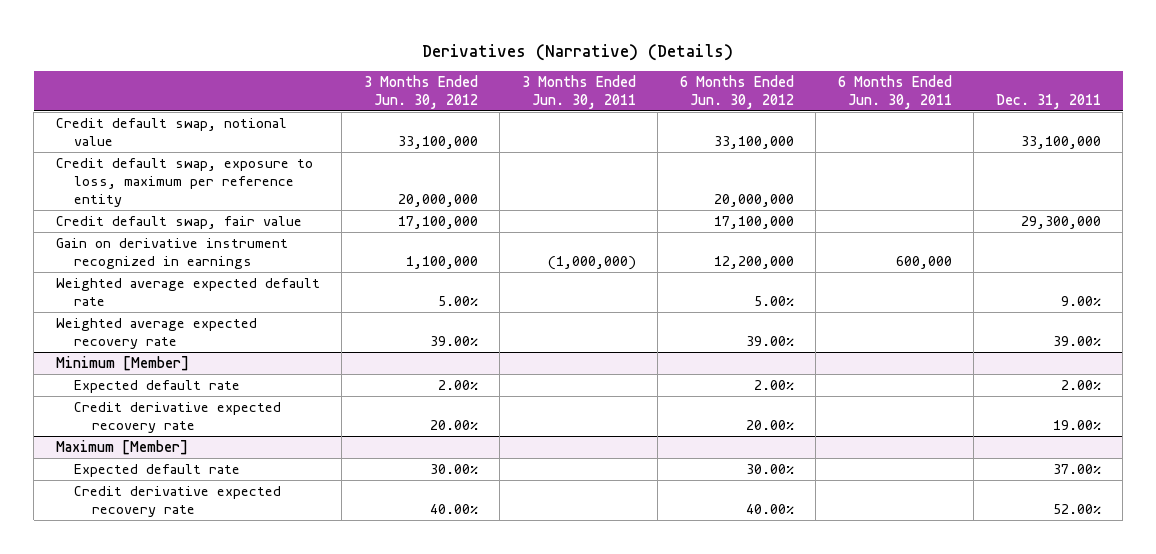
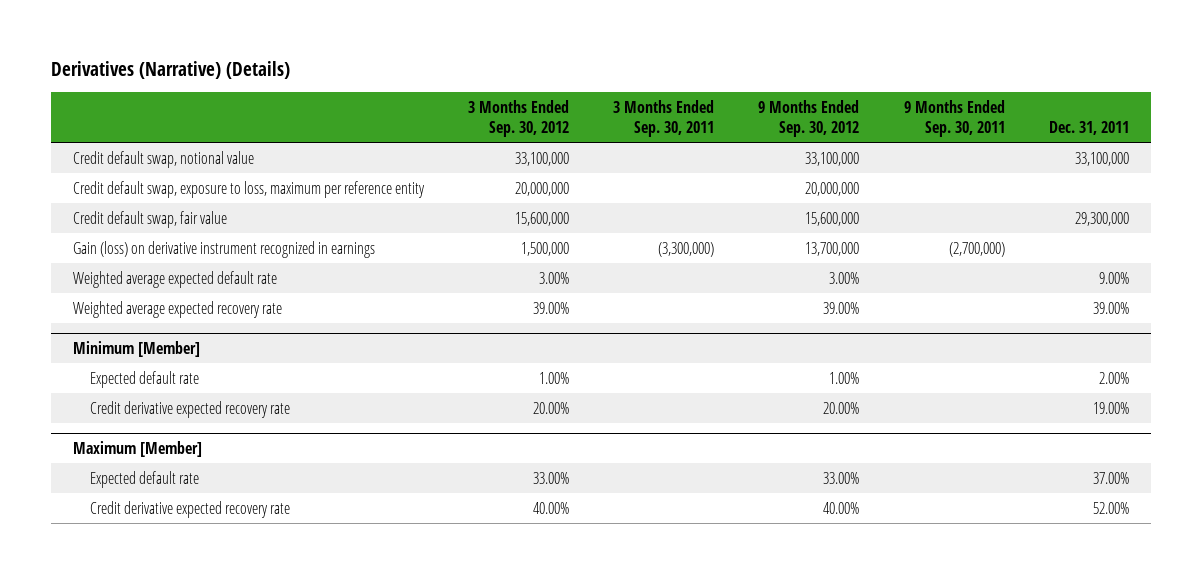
[363,75,478,110] 3 Months Ended Jun. 30, 2012 -> none
[521,75,636,110] 3 Months Ended Jun. 30, 2011 -> none
[679,75,794,110] 6 Months Ended Jun. 30, 2012 -> none
[837,75,952,110] 6 Months Ended Jun. 30, 2011 -> none
none -> [468,99,570,138] 3 Months Ended Sep. 30, 2012
none -> [613,99,715,138] 3 Months Ended Sep. 30, 2011
none -> [758,99,860,138] 9 Months Ended Sep. 30, 2012
none -> [903,99,1005,138] 9 Months Ended Sep. 30, 2011
[55,237,288,269] Gain on derivative instrument recognized in earnings -> [72,240,375,258] Gain (loss) on derivative instrument recognized in earnings

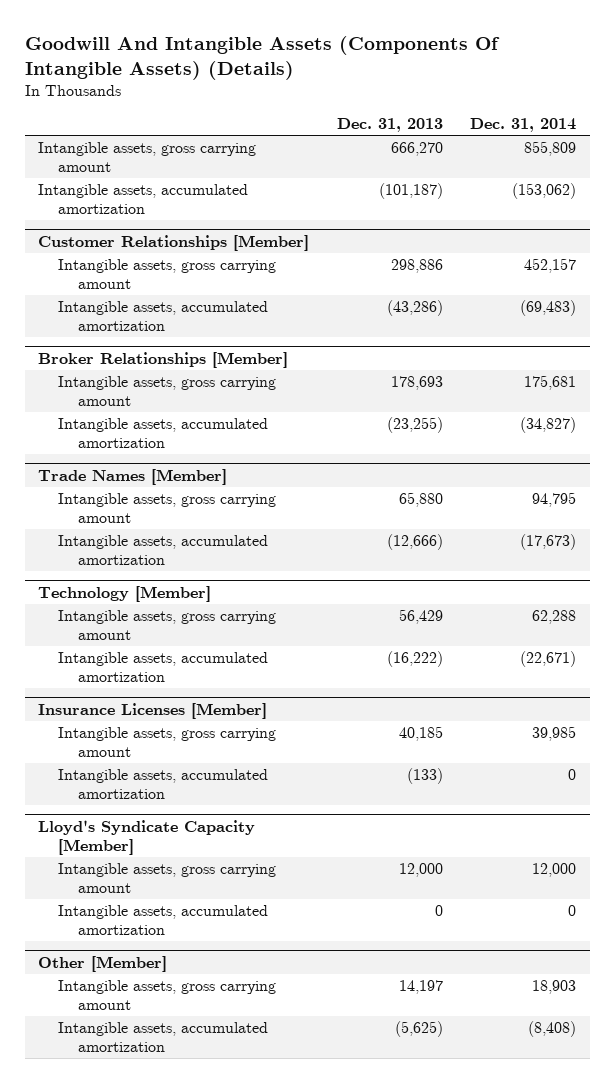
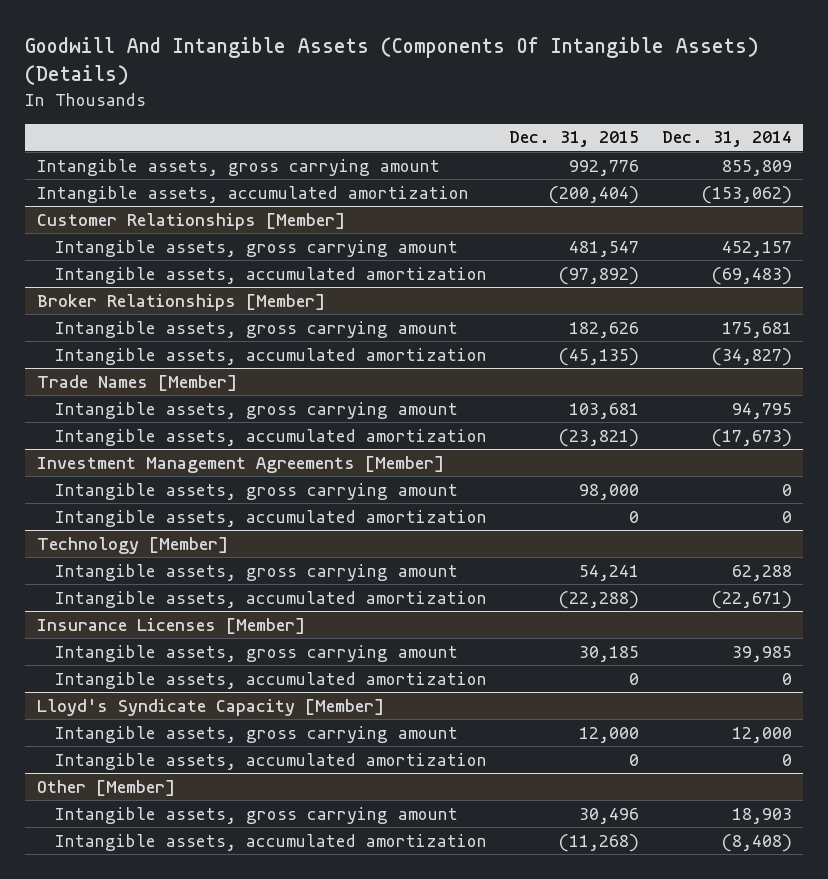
[336,118,443,133] Dec. 31, 2013 -> none
none -> [509,131,640,148] Dec. 31, 2015
none -> [36,455,444,473] Investment Management Agreements [Member]
none -> [54,482,458,500] Intangible assets, gross carrying amount
none -> [54,509,487,527] Intangible assets, accumulated amortization

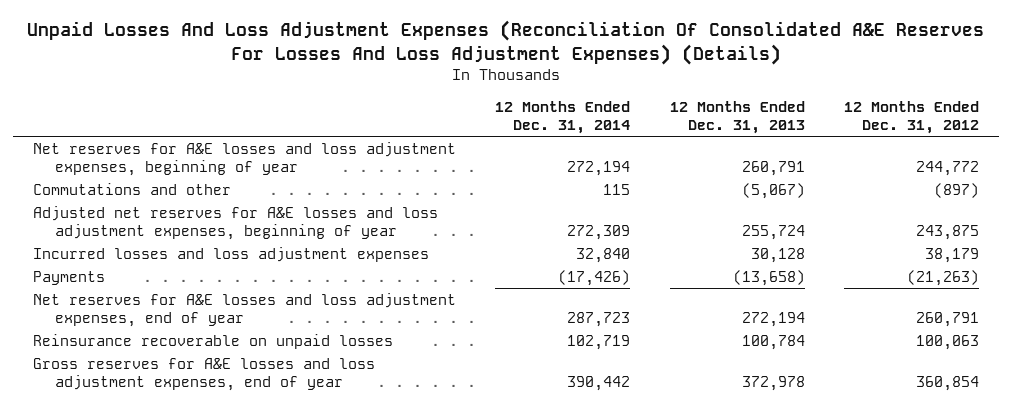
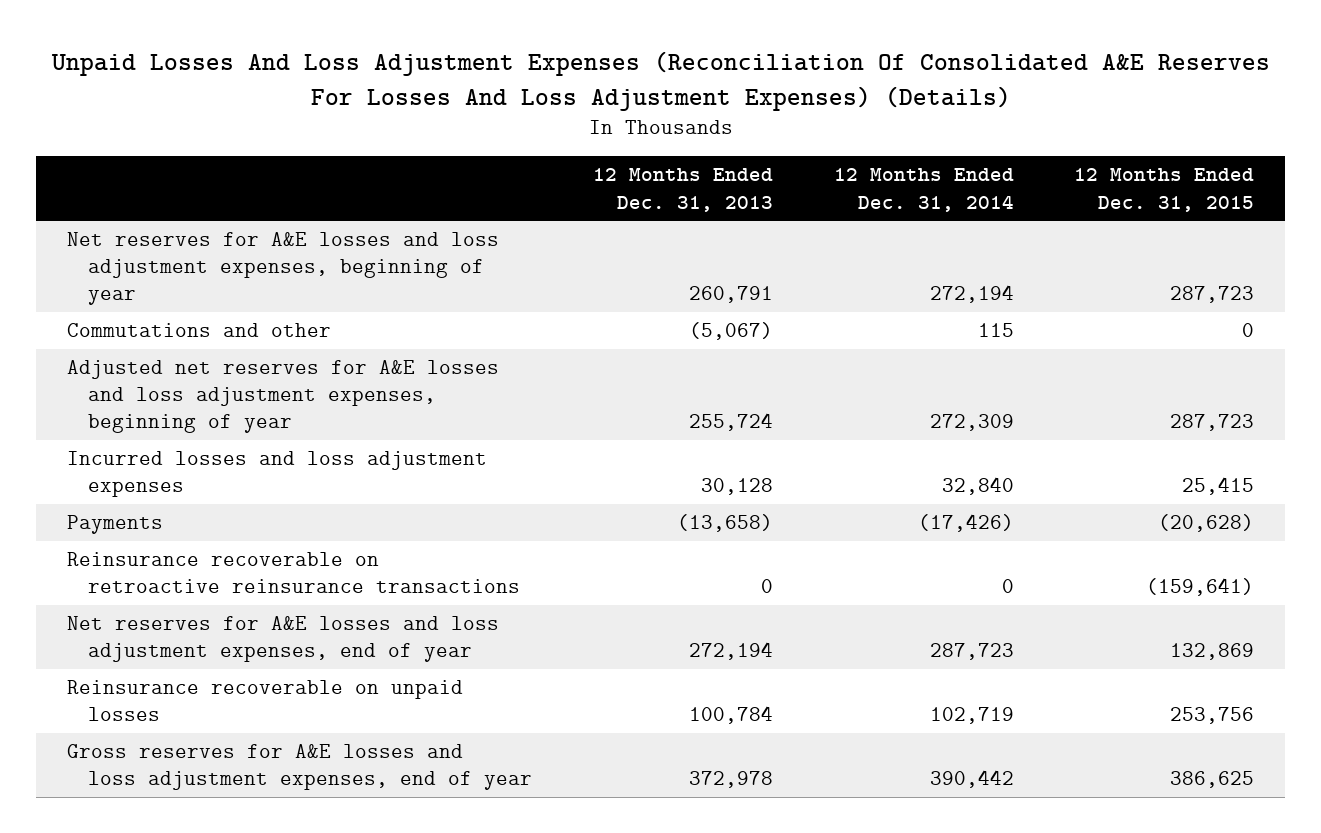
[844,100,980,135] 12 Months Ended Dec. 31, 2012 -> none
none -> [1074,168,1255,212] 12 Months Ended Dec. 31, 2015
none -> [66,552,521,594] Reinsurance recoverable on retroactive reinsurance transactions

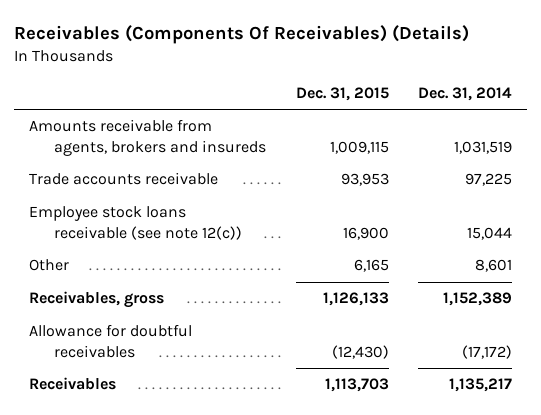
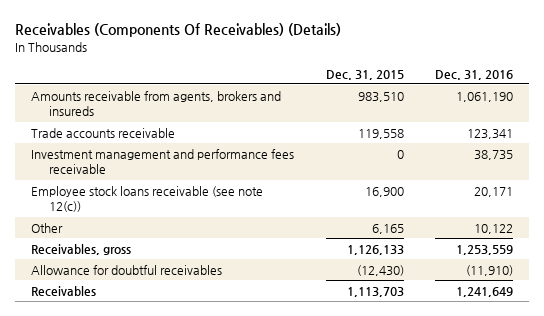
[418,86,513,101] Dec. 31, 2014 -> none
none -> [435,69,514,80] Dec. 31, 2016
[329,140,389,154] 1,009,115 -> [357,91,404,102] 983,510
[340,173,389,187] 93,953 -> [357,128,404,139] 119,558
none -> [31,148,295,175] Investment management and performance fees receivable

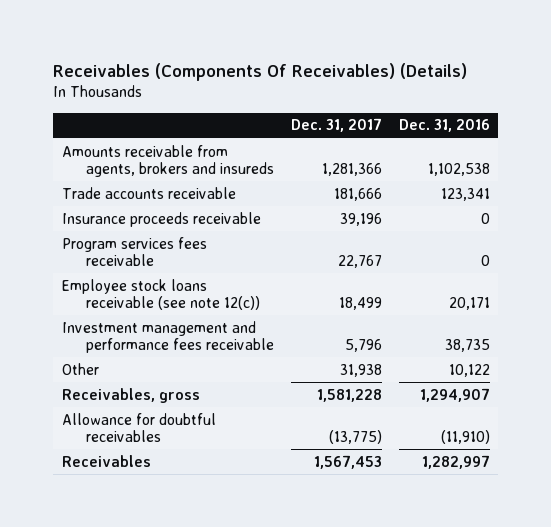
[325,69,404,80] Dec. 31, 2015 -> none
none -> [290,118,382,133] Dec. 31, 2017
[456,91,514,102] 1,061,190 -> [427,163,490,177] 1,102,538
none -> [61,211,261,227] Insurance proceeds receivable
none -> [61,236,207,267] Program services fees receivable
[31,148,295,175] Investment management and performance fees receivable -> [61,320,274,354] Investment management and performance fees receivable
[456,244,514,255] 1,253,559 -> [419,387,490,402] 1,294,907
[456,286,514,297] 1,241,649 -> [421,454,490,469] 1,282,997

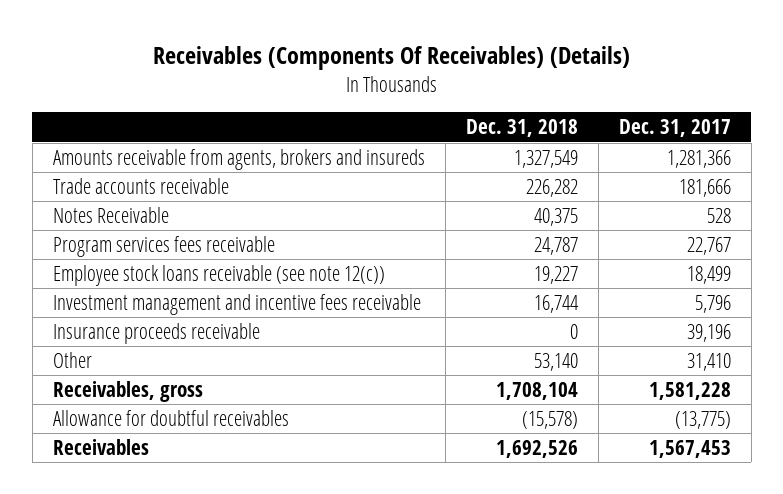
[398,119,490,133] Dec. 31, 2016 -> none
none -> [465,119,578,138] Dec. 31, 2018
none -> [52,206,169,223] Notes Receivable
[61,320,274,354] Investment management and performance fees receivable -> [52,293,421,315] Investment management and incentive fees receivable
[61,211,261,227] Insurance proceeds receivable -> [52,322,260,344] Insurance proceeds receivable
[339,363,382,377] 31,938 -> [686,352,731,371] 31,410

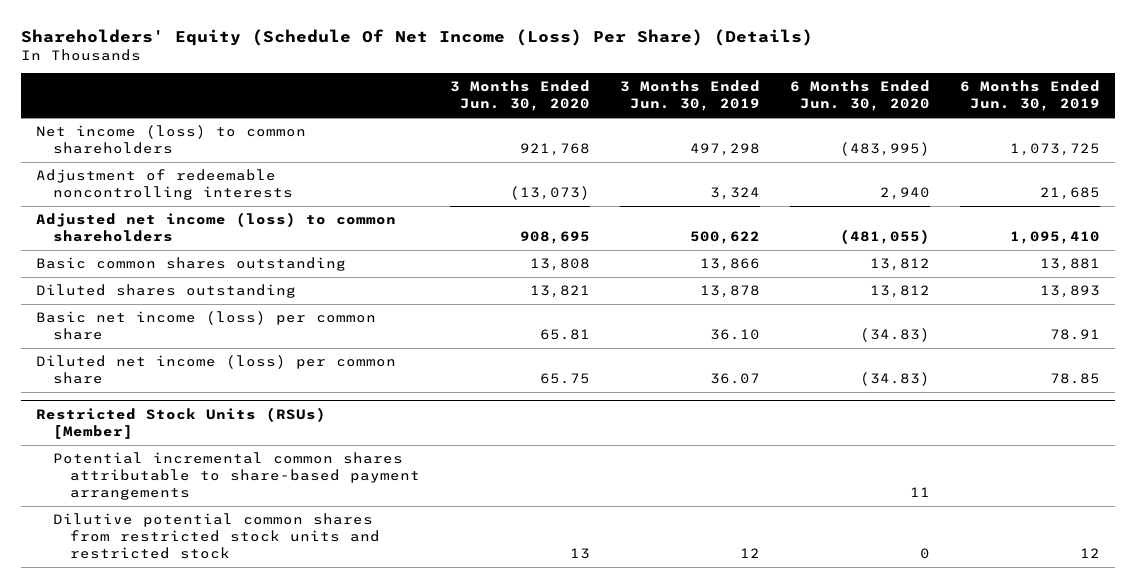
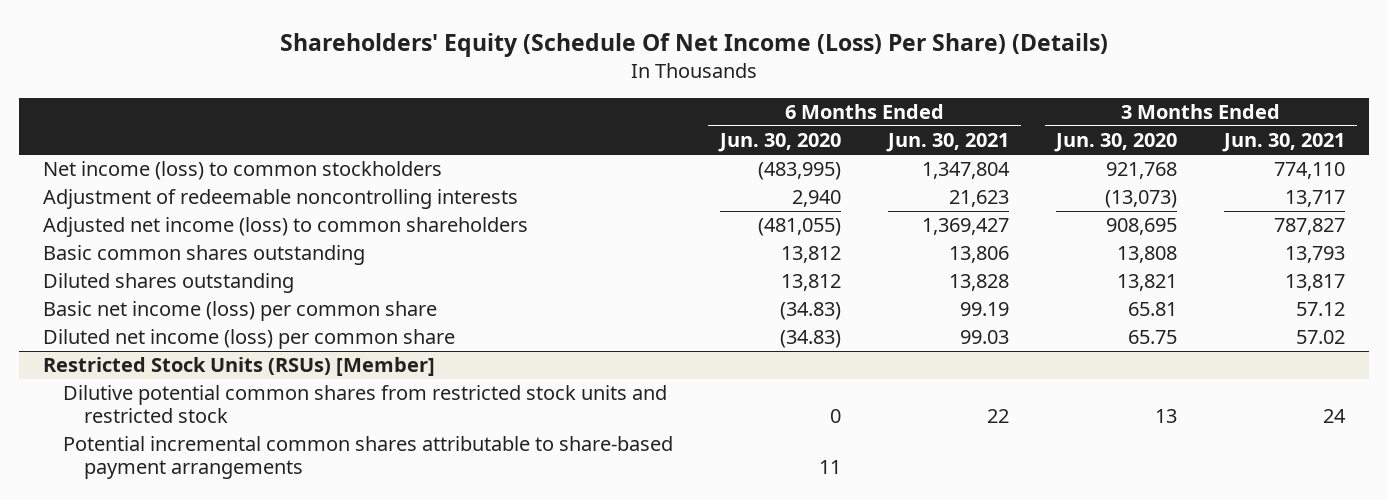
[620,80,761,112] 3 Months Ended Jun. 30, 2019 -> none
[960,80,1101,112] 6 Months Ended Jun. 30, 2019 -> none
none -> [886,133,1010,153] Jun. 30, 2021
none -> [1222,133,1346,153] Jun. 30, 2021
[36,125,307,155] Net income (loss) to common shareholders -> [42,161,442,181] Net income (loss) to common stockholders
[53,452,421,501] Potential incremental common shares attributable to share-based payment arrangements -> [63,436,674,480] Potential incremental common shares attributable to share-based payment arrangements

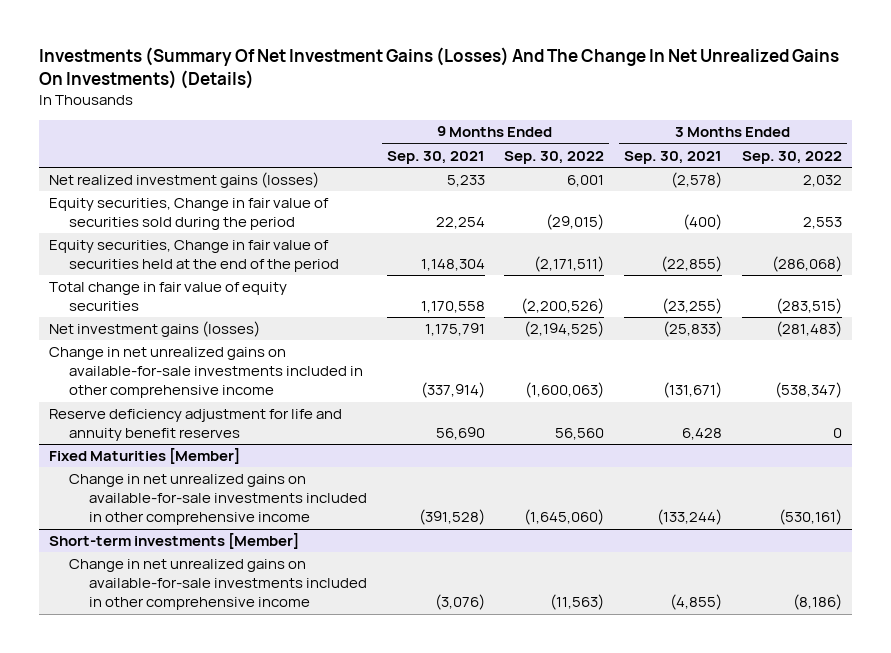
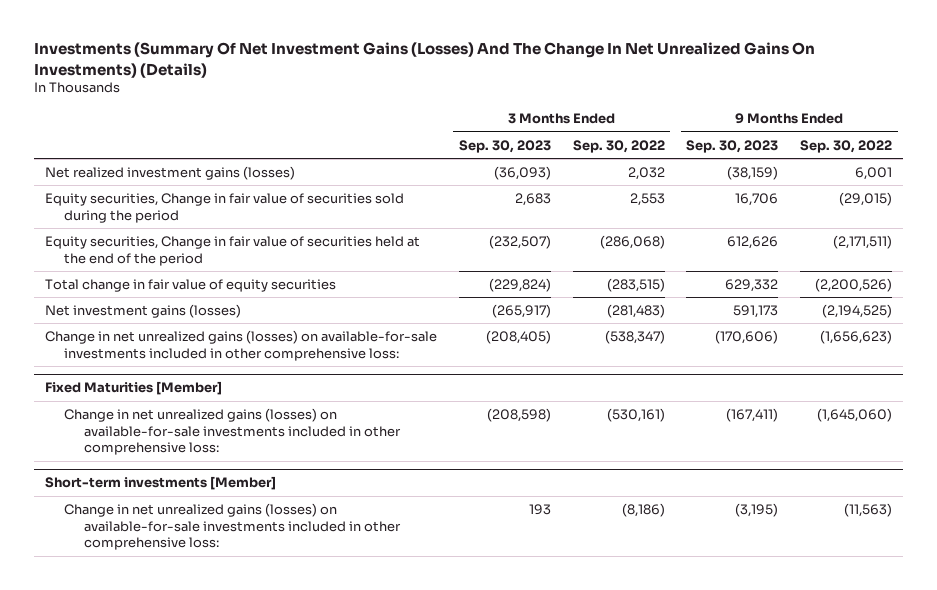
[386,150,485,164] Sep. 30, 2021 -> none
[624,150,723,164] Sep. 30, 2021 -> none
none -> [458,139,551,153] Sep. 30, 2023
none -> [686,139,779,153] Sep. 30, 2023
[48,409,342,442] Reserve deficiency adjustment for life and annuity benefit reserves -> none
[48,347,363,399] Change in net unrealized gains on available-for-sale investments included in other comprehensive income -> [44,329,437,361] Change in net unrealized gains (losses) on available-for-sale investments included in other comprehensive loss:
[525,382,605,399] (1,600,063) -> [820,329,893,344] (1,656,623)
[68,474,367,526] Change in net unrealized gains on available-for-sale investments included in other comprehensive income -> [64,407,402,456] Change in net unrealized gains (losses) on available-for-sale investments included in other comprehensive loss:
[68,559,367,611] Change in net unrealized gains on available-for-sale investments included in other comprehensive income -> [64,502,402,551] Change in net unrealized gains (losses) on available-for-sale investments included in other comprehensive loss:

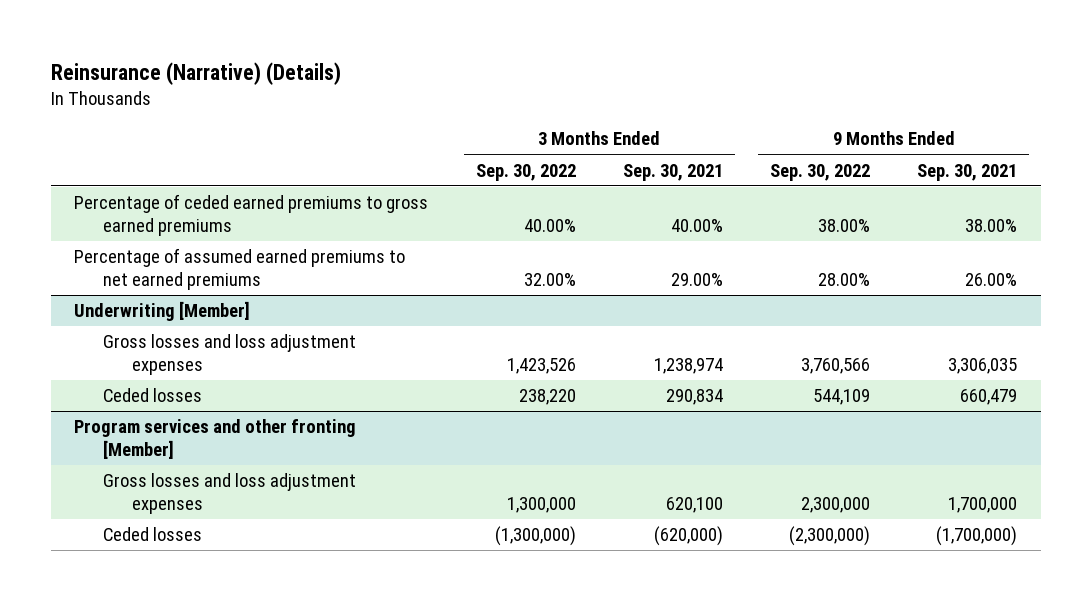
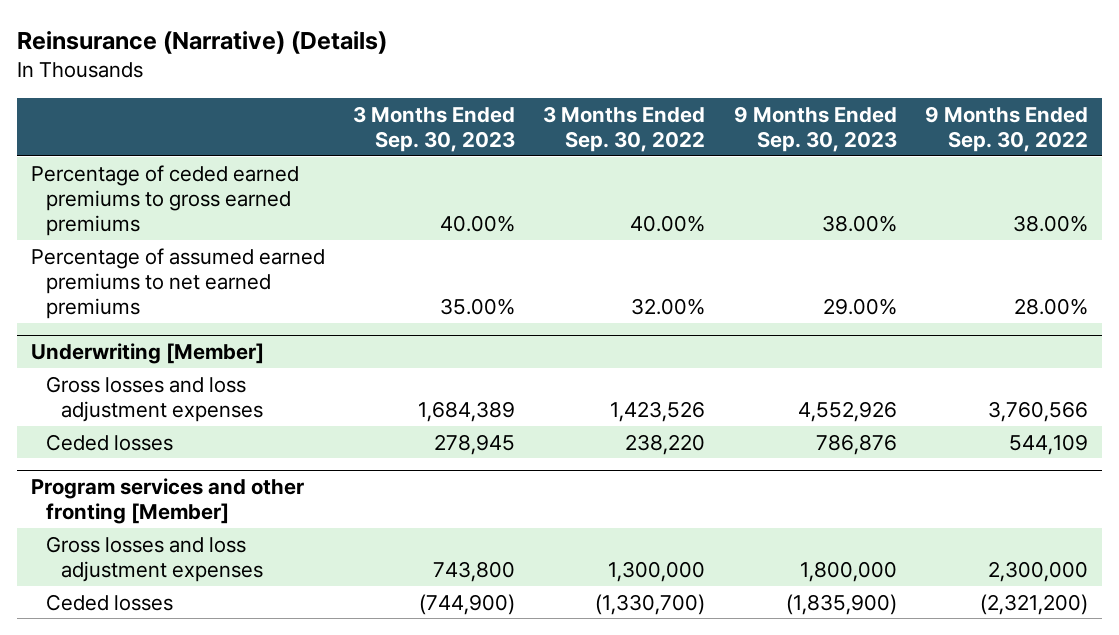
[622,163,723,181] Sep. 30, 2021 -> none
[917,163,1018,181] Sep. 30, 2021 -> none
none -> [353,105,516,153] 3 Months Ended Sep. 30, 2023
none -> [733,105,897,153] 9 Months Ended Sep. 30, 2023
[494,526,576,547] (1,300,000) -> [595,593,706,615] (1,330,700)
[789,526,871,547] (2,300,000) -> [979,593,1088,615] (2,321,200)

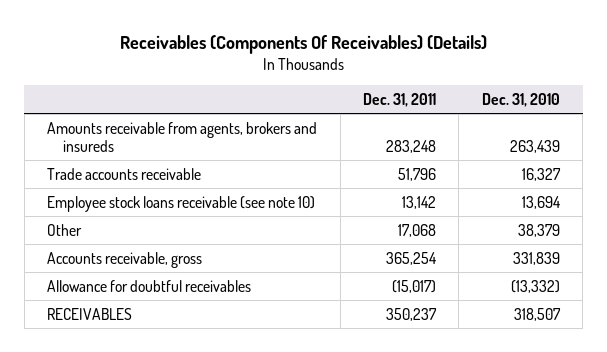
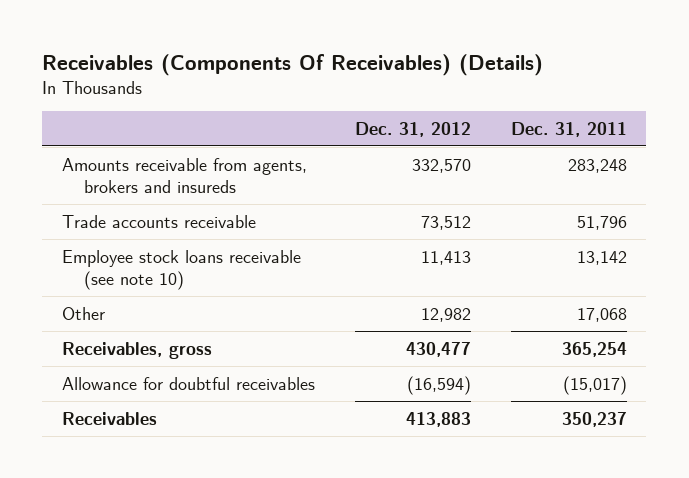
[481,92,560,107] Dec. 31, 2010 -> none
none -> [354,121,471,137] Dec. 31, 2012
[47,251,203,268] Accounts receivable, gross -> [62,341,213,359] Receivables, gross
[47,307,133,320] RECEIVABLES -> [62,411,158,425] Receivables

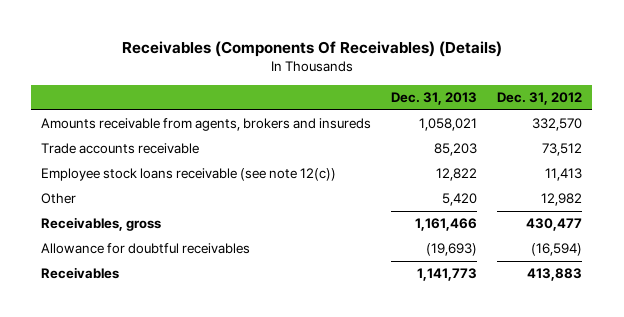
[510,121,627,137] Dec. 31, 2011 -> none
none -> [391,92,478,106] Dec. 31, 2013
[62,249,302,290] Employee stock loans receivable (see note 10) -> [41,168,337,182] Employee stock loans receivable (see note 12(c))

